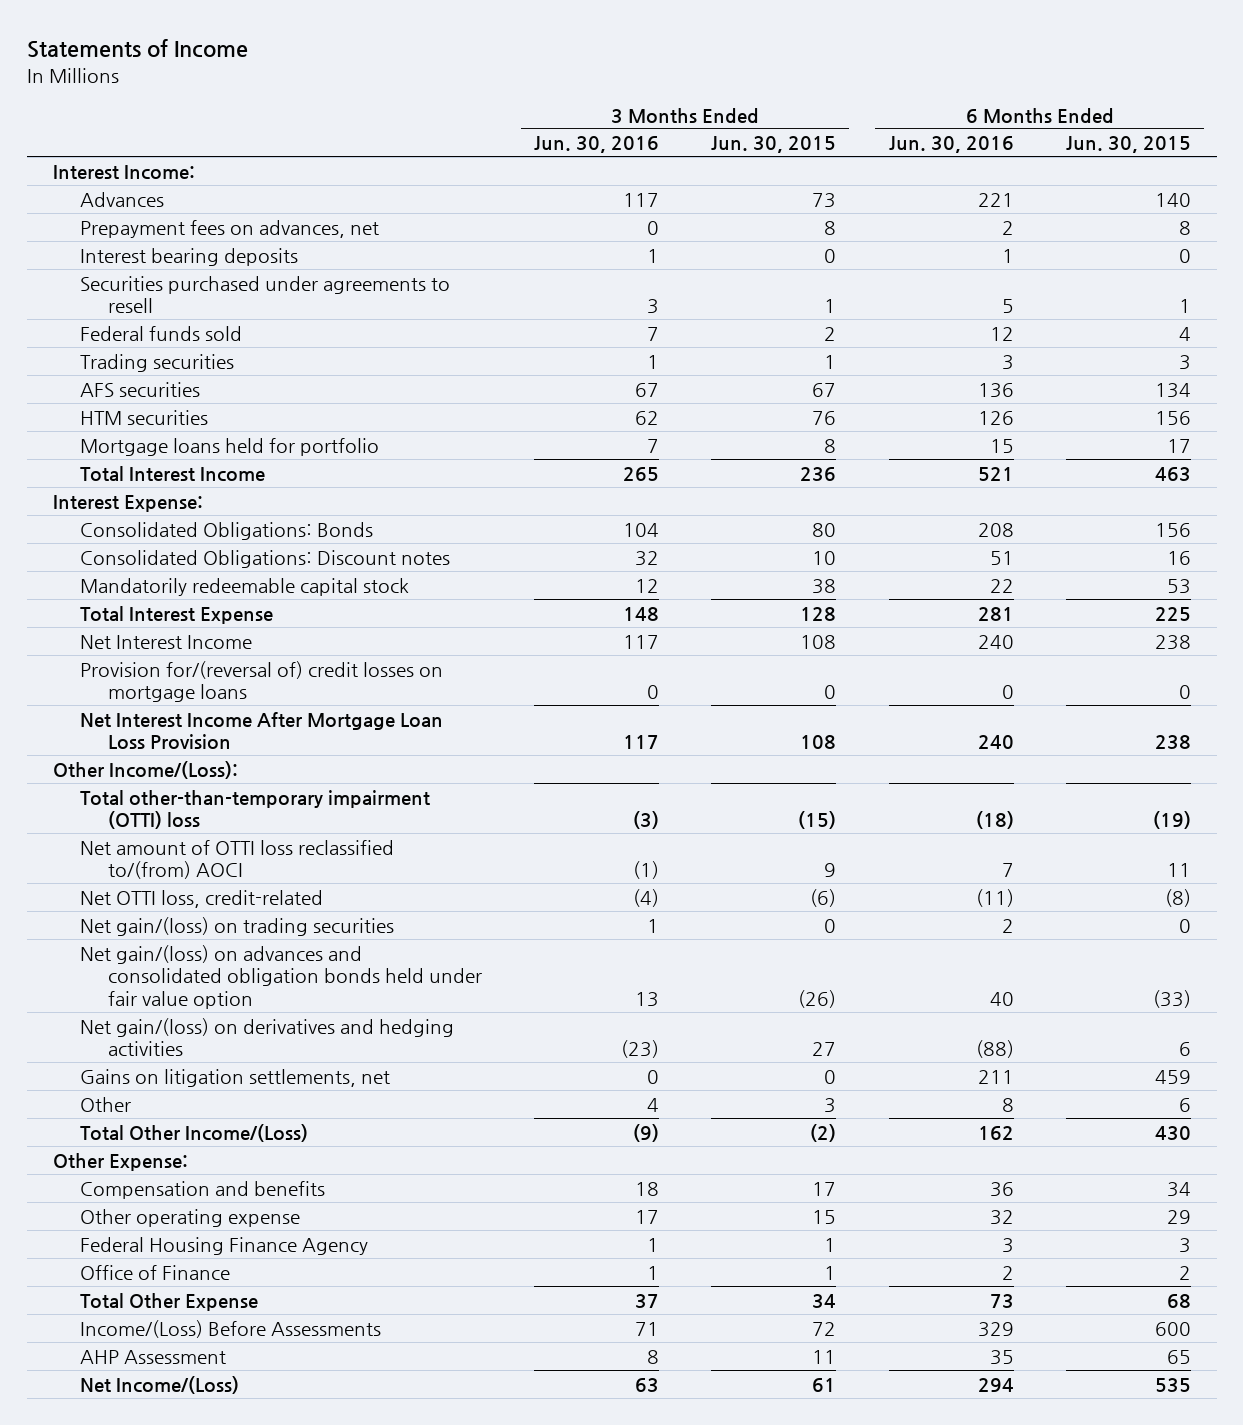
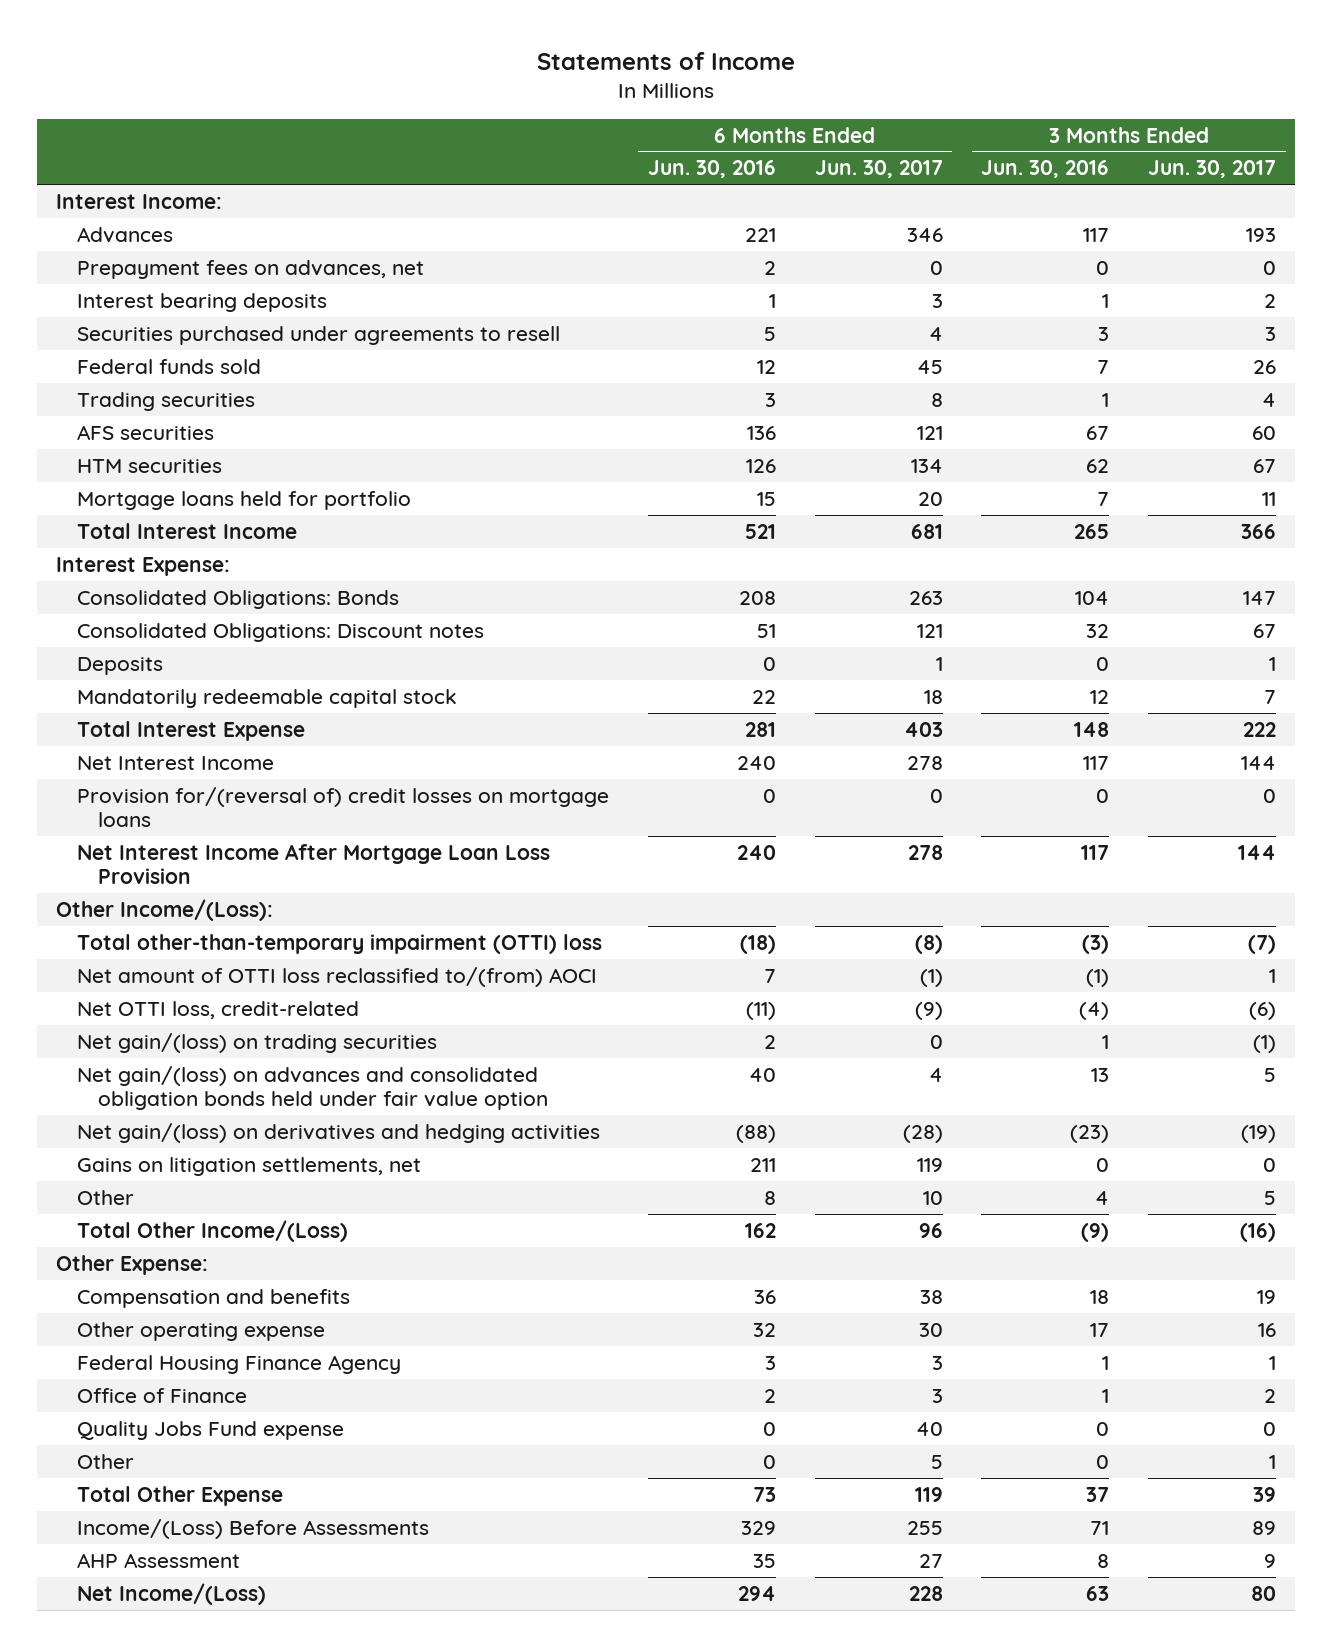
[711,136,837,154] Jun. 30, 2015 -> none
[1065,136,1191,154] Jun. 30, 2015 -> none
none -> [814,160,943,179] Jun. 30, 2017
none -> [1148,160,1277,179] Jun. 30, 2017
none -> [77,656,164,675] Deposits
none -> [77,1420,345,1440] Quality Jobs Fund expense
none -> [77,1453,135,1469] Other

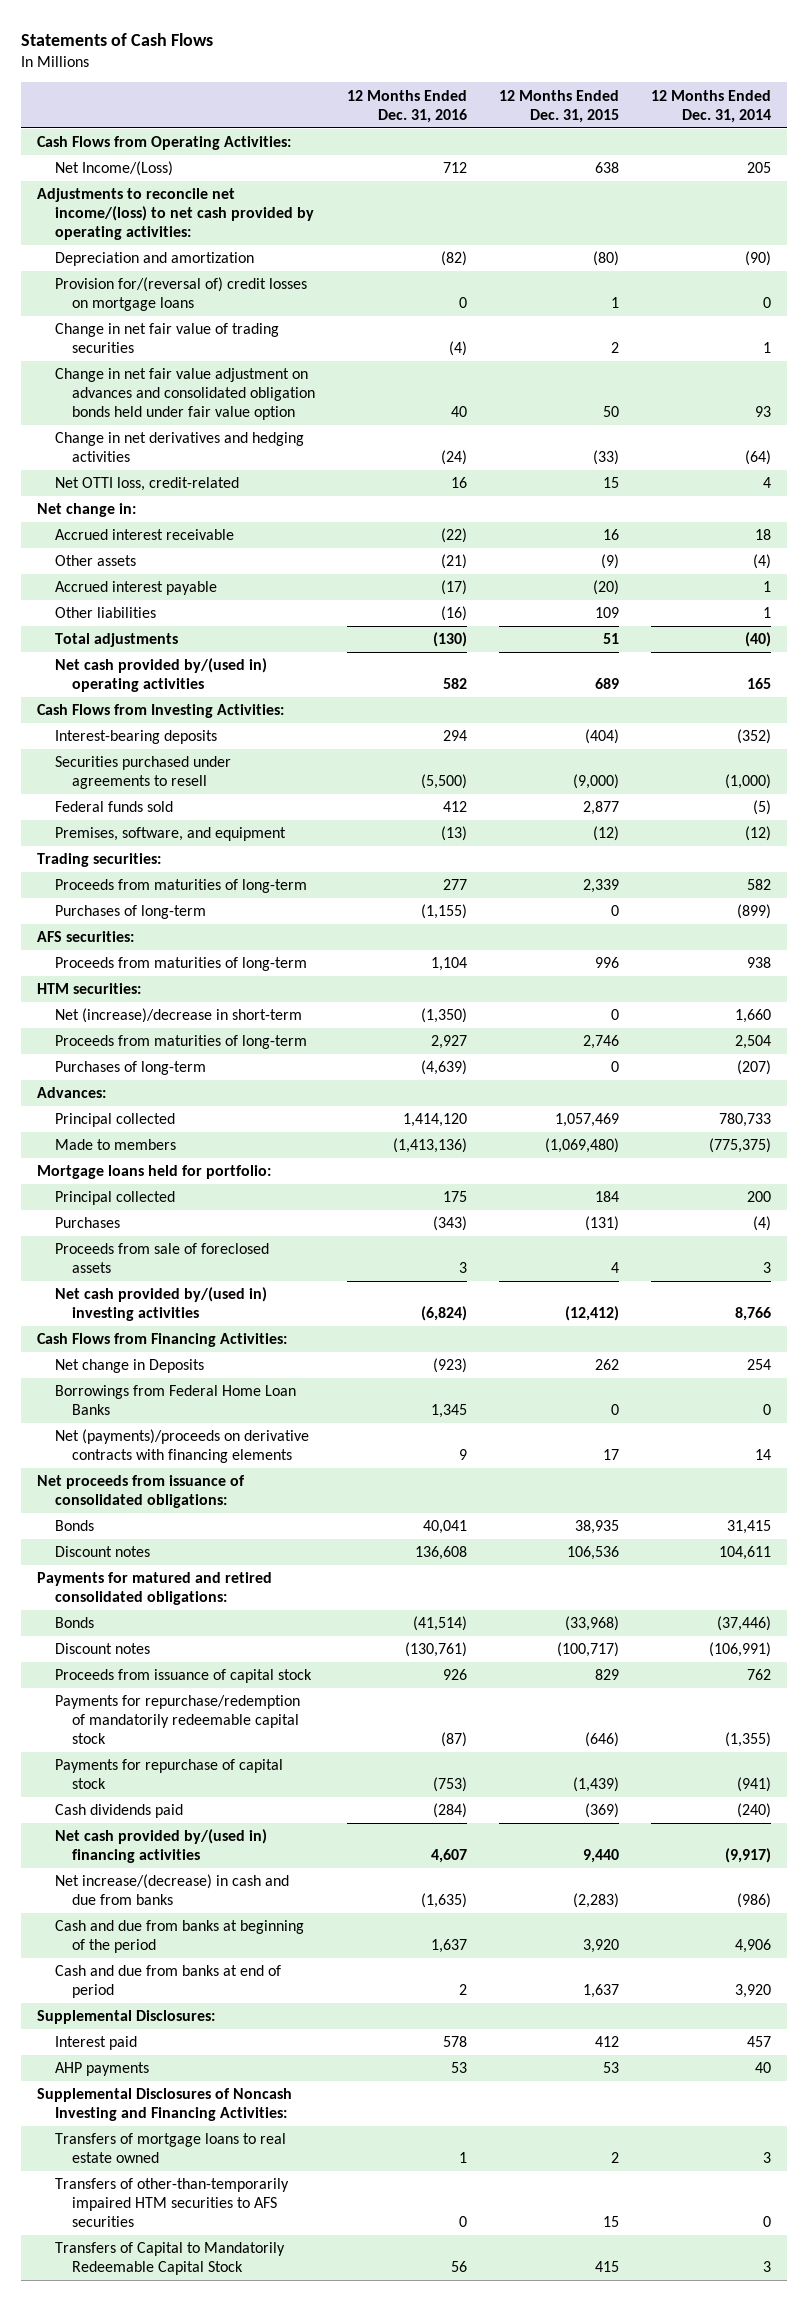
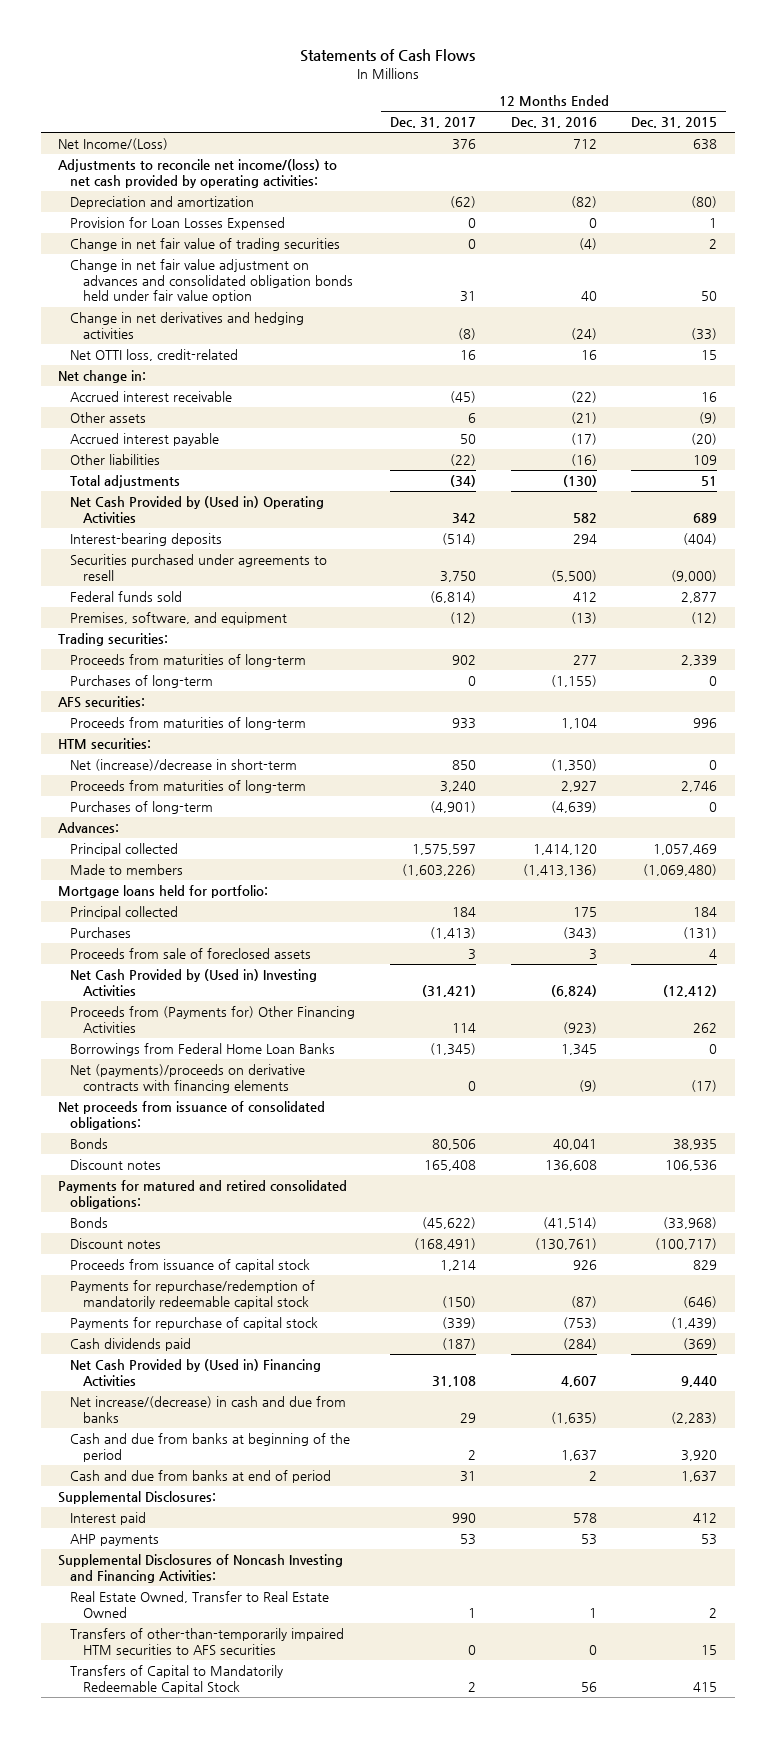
[650,89,771,123] 12 Months Ended Dec. 31, 2014 -> none
none -> [390,117,477,129] Dec. 31, 2017
[37,136,292,151] Cash Flows from Operating Activities: -> none
[54,277,307,312] Provision for/(reversal of) credit losses on mortgage loans -> [70,216,286,230] Provision for Loan Losses Expensed
[37,704,285,719] Cash Flows from Investing Activities: -> none
[54,658,267,693] Net cash provided by/(used in) operating activities -> [70,495,325,523] Net Cash Provided by (Used in) Operating Activities
[37,1333,288,1348] Cash Flows from Financing Activities: -> none
[54,1287,267,1322] Net cash provided by/(used in) investing activities -> [70,968,318,996] Net Cash Provided by (Used in) Investing Activities
[54,1359,204,1374] Net change in Deposits -> [70,1005,356,1033] Proceeds from (Payments for) Other Financing Activities
[459,1449,468,1461] 9 -> [578,1079,597,1092] (9)
[602,1449,619,1461] 17 -> [691,1079,718,1092] (17)
[54,1829,267,1864] Net cash provided by/(used in) financing activities -> [70,1358,322,1386] Net Cash Provided by (Used in) Financing Activities
[54,2133,286,2164] Transfers of mortgage loans to real estate owned -> [70,1590,330,1618] Real Estate Owned, Transfer to Real Estate Owned

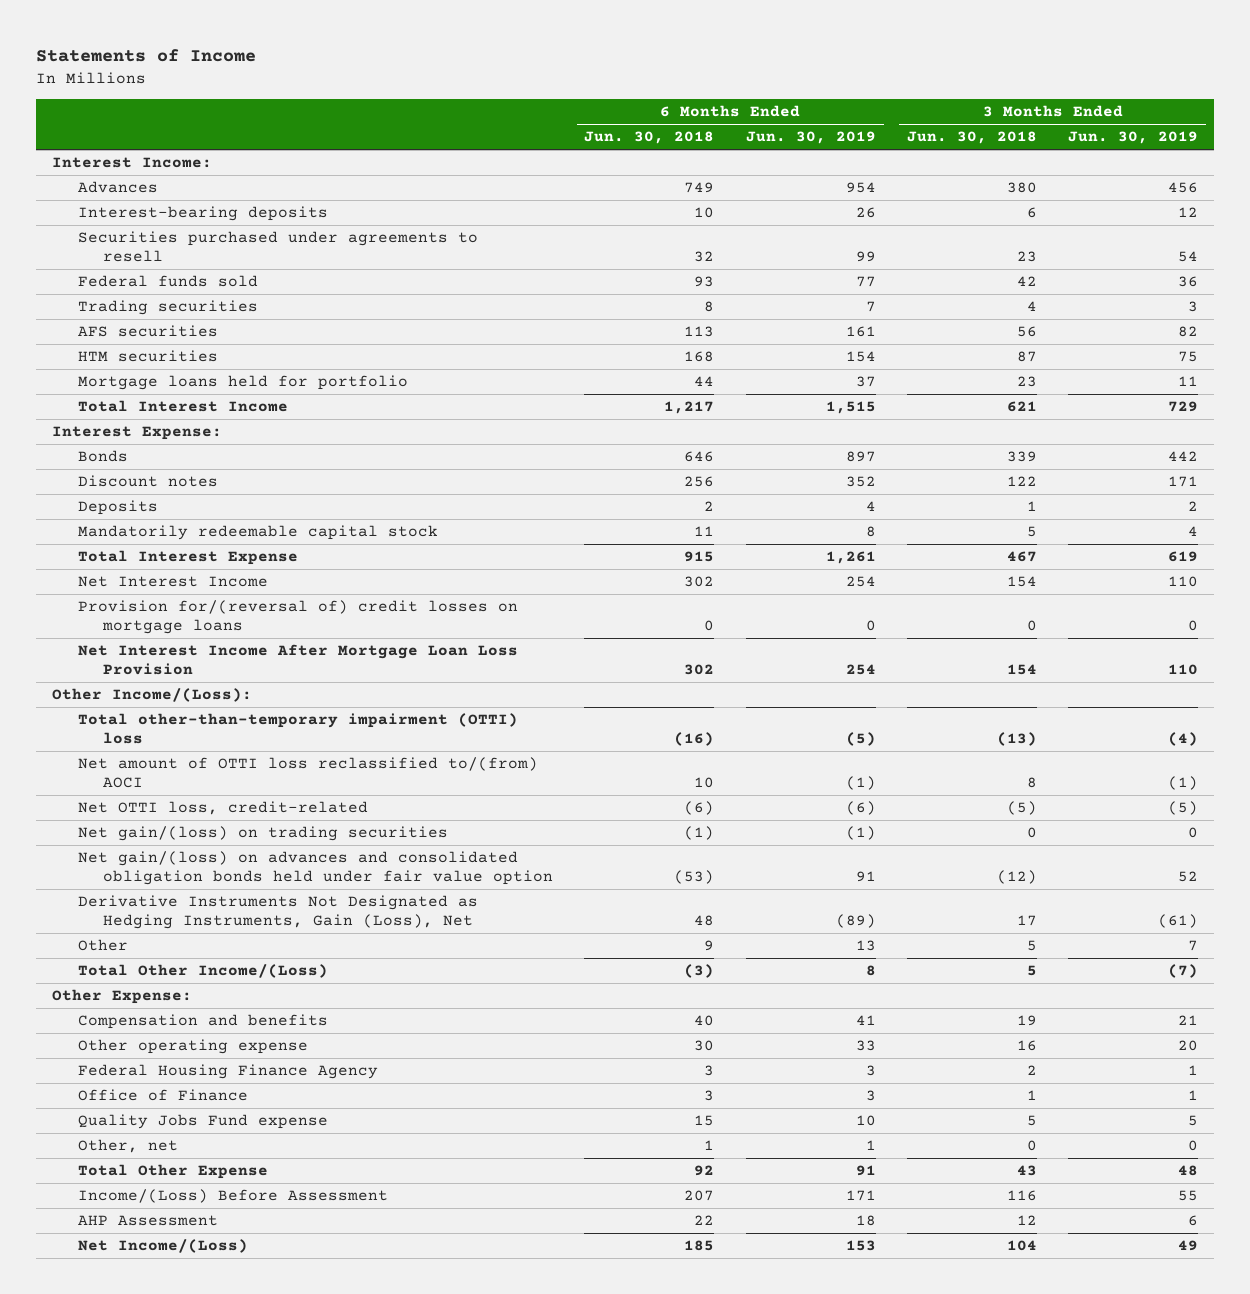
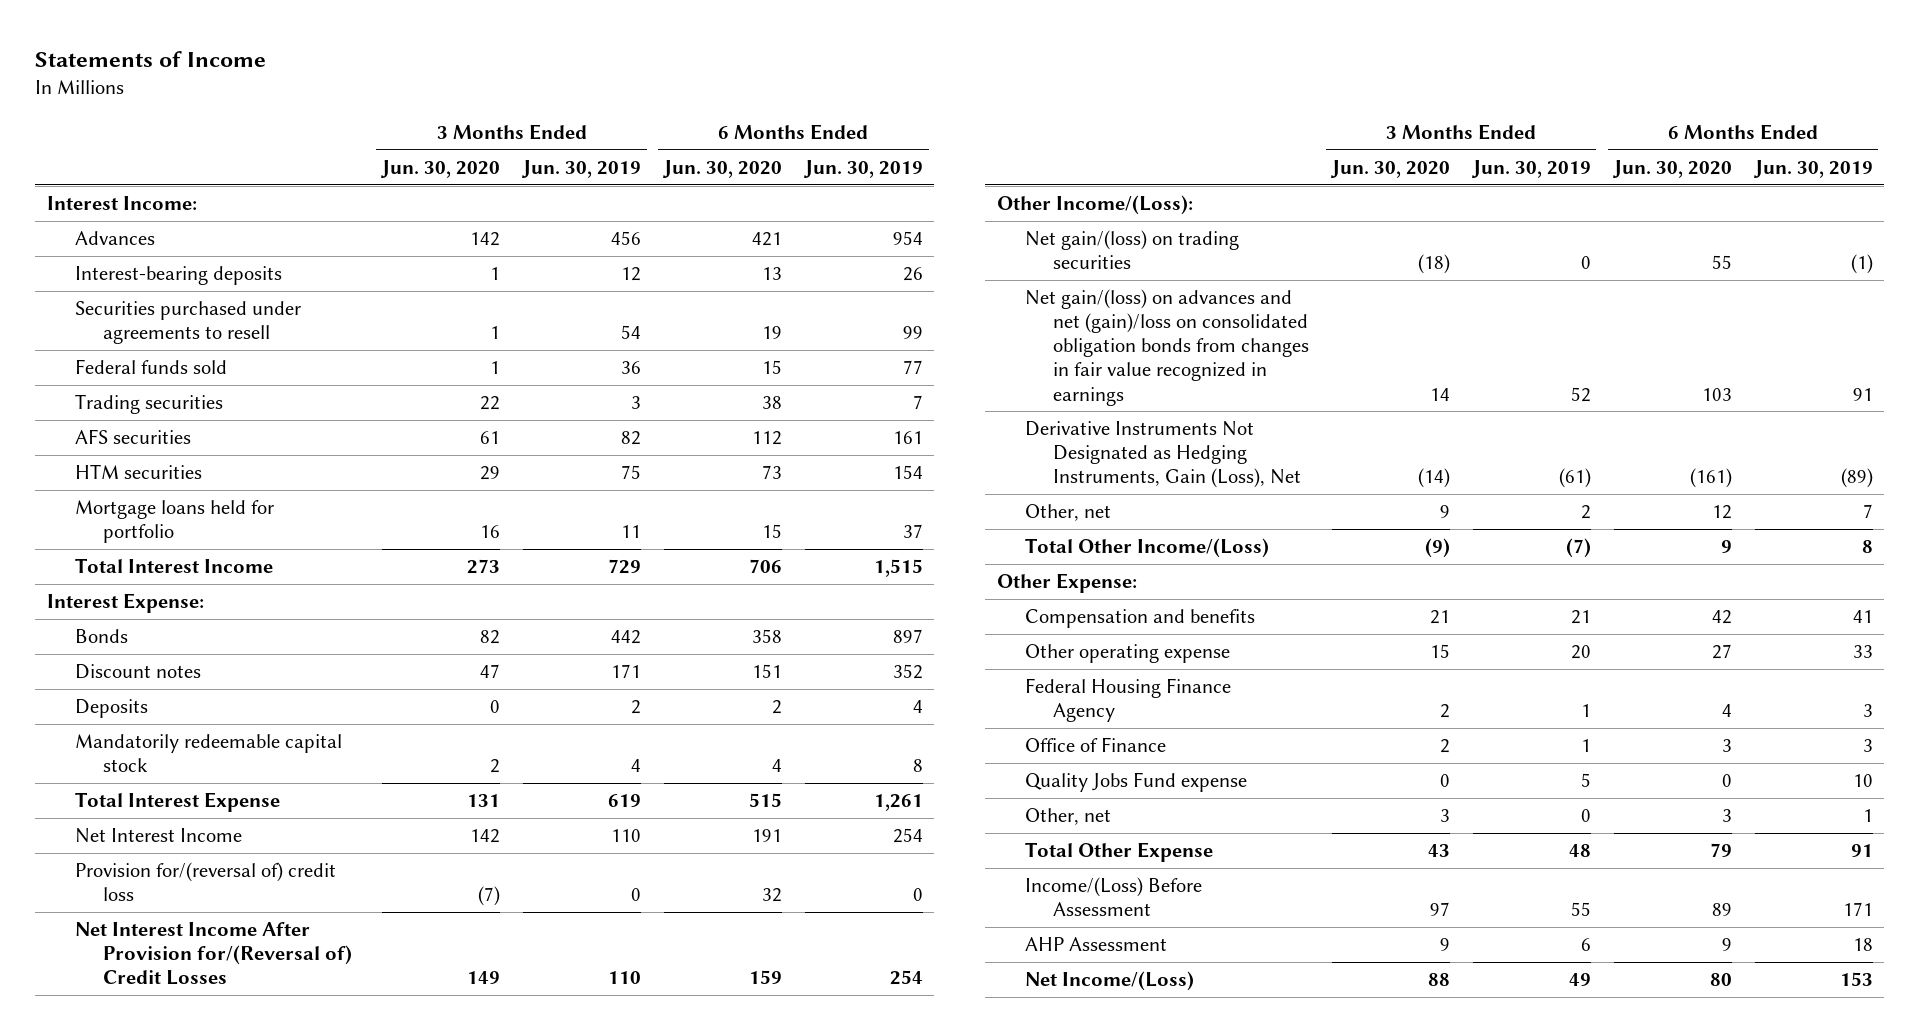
[584,131,715,145] Jun. 30, 2018 -> none
[906,131,1037,145] Jun. 30, 2018 -> none
none -> [380,159,501,178] Jun. 30, 2020
none -> [661,159,782,178] Jun. 30, 2020
[77,600,518,634] Provision for/(reversal of) credit losses on mortgage loans -> [74,862,336,902] Provision for/(reversal of) credit loss
[77,644,518,675] Net Interest Income After Mortgage Loan Loss Provision -> [74,922,353,986] Net Interest Income After Provision for/(Reversal of) Credit Losses
[77,713,518,744] Total other-than-temporary impairment (OTTI) loss -> none
[77,757,538,788] Net amount of OTTI loss reclassified to/(from) AOCI -> none
[77,801,368,816] Net OTTI loss, credit-related -> none
[77,851,554,885] Net gain/(loss) on advances and consolidated obligation bonds held under fair value option -> [1024,289,1309,406] Net gain/(loss) on advances and net (gain)/loss on consolidated obligation bonds from changes in fair value recognized in earnings
[77,939,128,952] Other -> [1024,504,1111,522] Other, net
[855,940,876,952] 13 -> [1862,504,1873,519] 7
[1188,940,1199,952] 7 -> [1580,505,1591,520] 2

